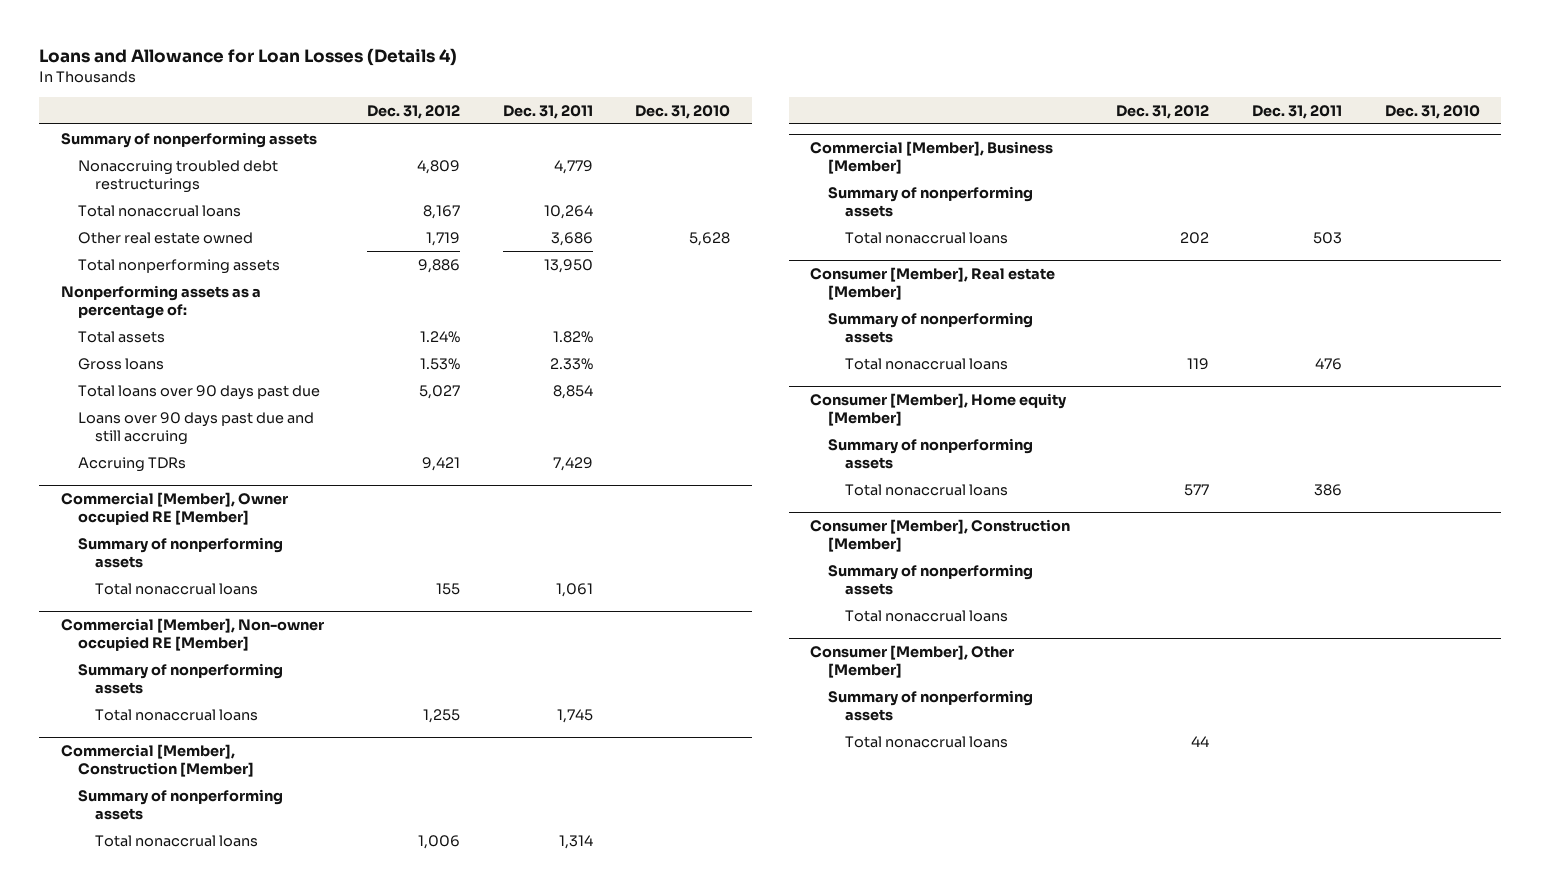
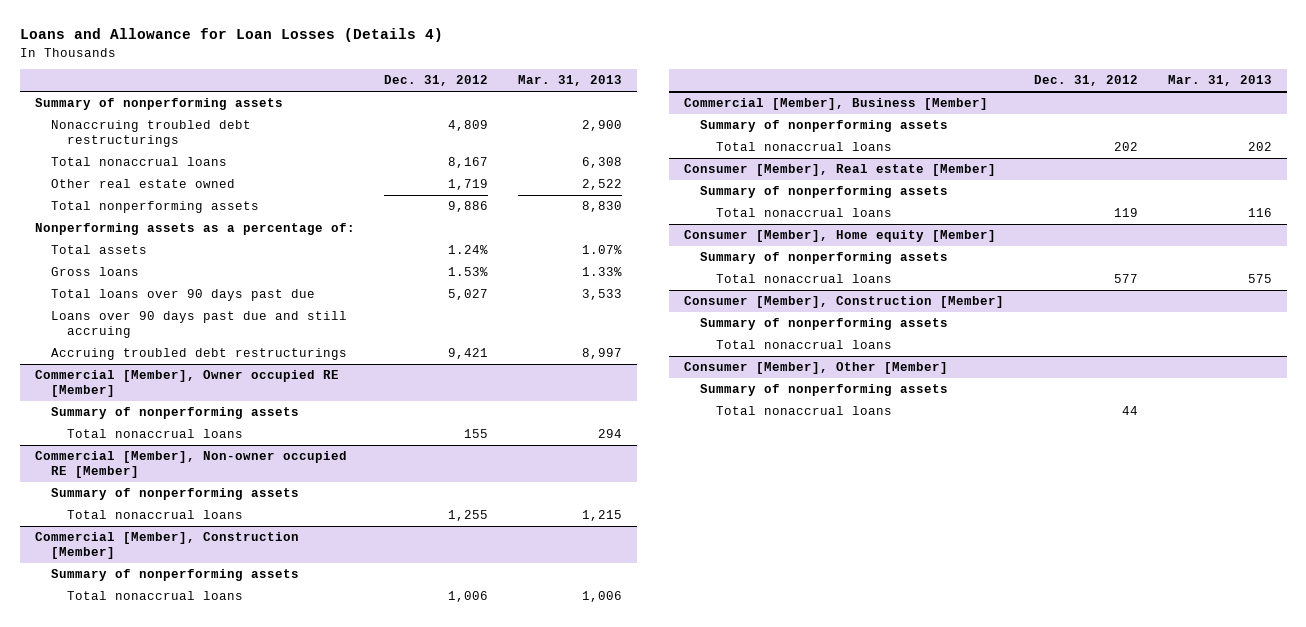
[502,104,593,119] Dec. 31, 2011 -> none
[635,104,731,119] Dec. 31, 2010 -> none
none -> [518,75,623,87] Mar. 31, 2013
[78,456,187,472] Accruing TDRs -> [50,348,347,361] Accruing troubled debt restructurings

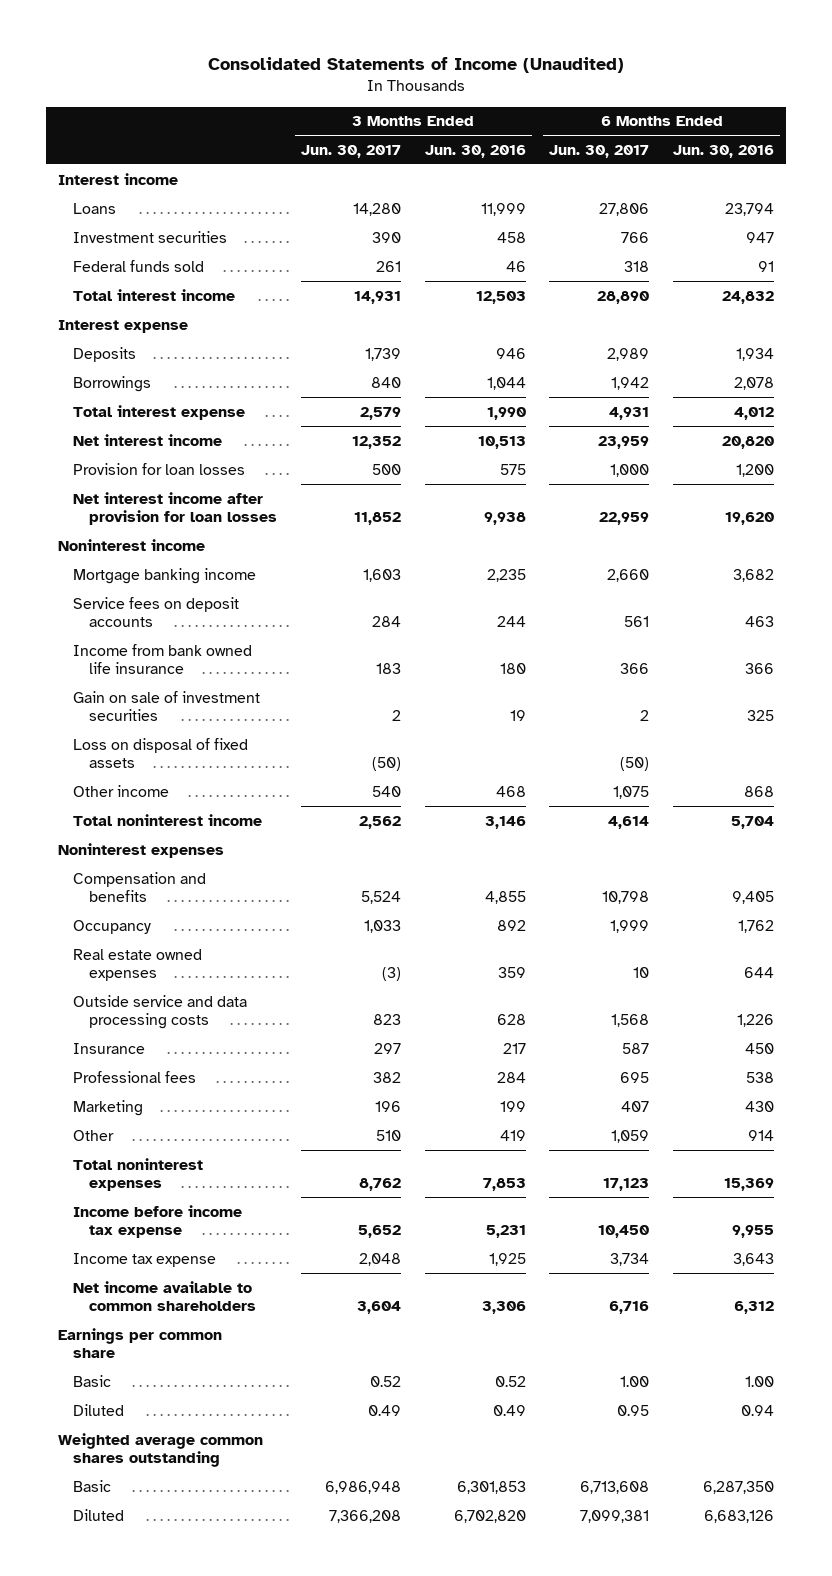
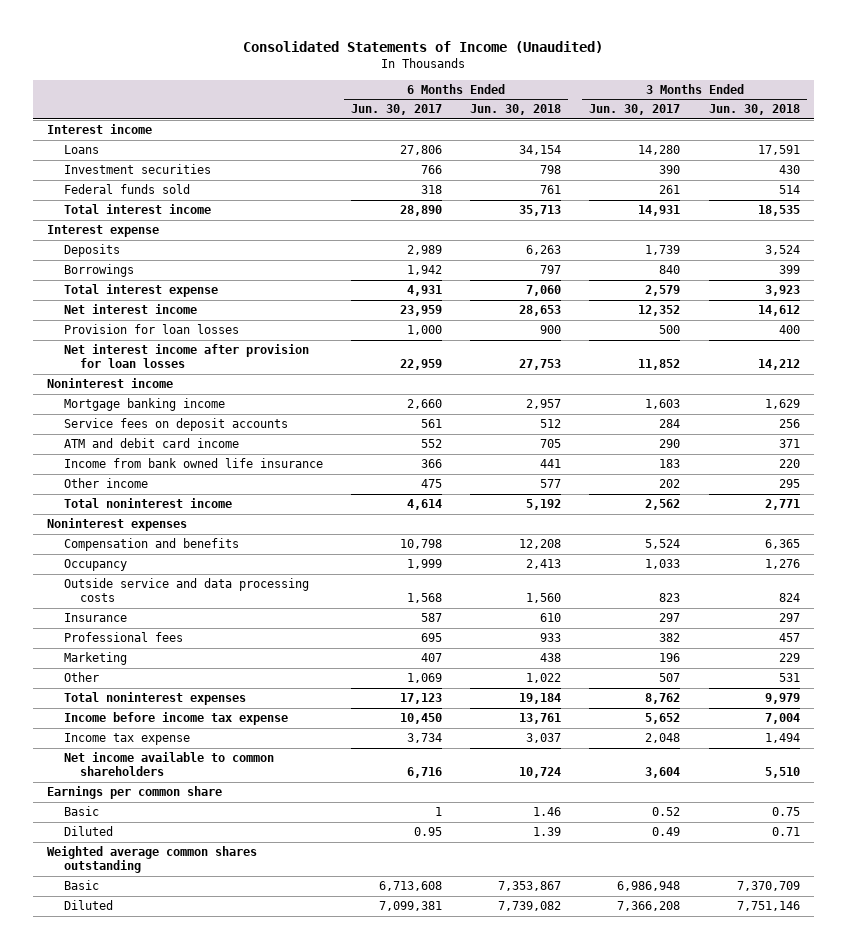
[424,144,526,158] Jun. 30, 2016 -> none
[673,144,775,158] Jun. 30, 2016 -> none
none -> [470,104,562,116] Jun. 30, 2018
none -> [708,104,800,116] Jun. 30, 2018
none -> [63,438,239,449] ATM and debit card income
[73,690,261,721] Gain on sale of investment securities -> none
[73,737,249,768] Loss on disposal of fixed assets -> none
[371,785,401,797] 540 -> [659,479,681,489] 202
[613,785,650,799] 1,075 -> [420,479,442,489] 475
[73,948,203,981] Real estate owned expenses -> none
[375,1129,401,1141] 510 -> [659,673,681,683] 507
[611,1129,650,1143] 1,059 -> [406,673,442,684] 1,069
[620,1375,650,1387] 1.00 -> [434,807,442,817] 1

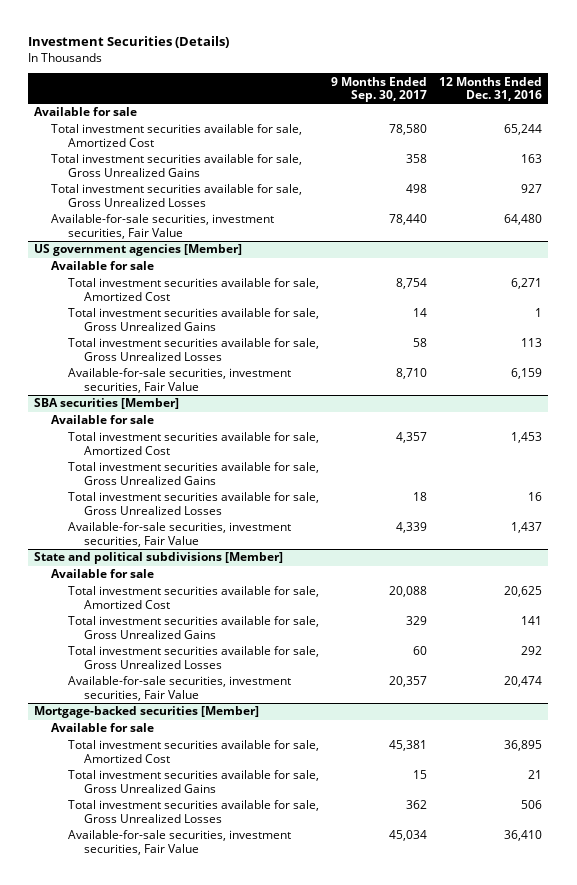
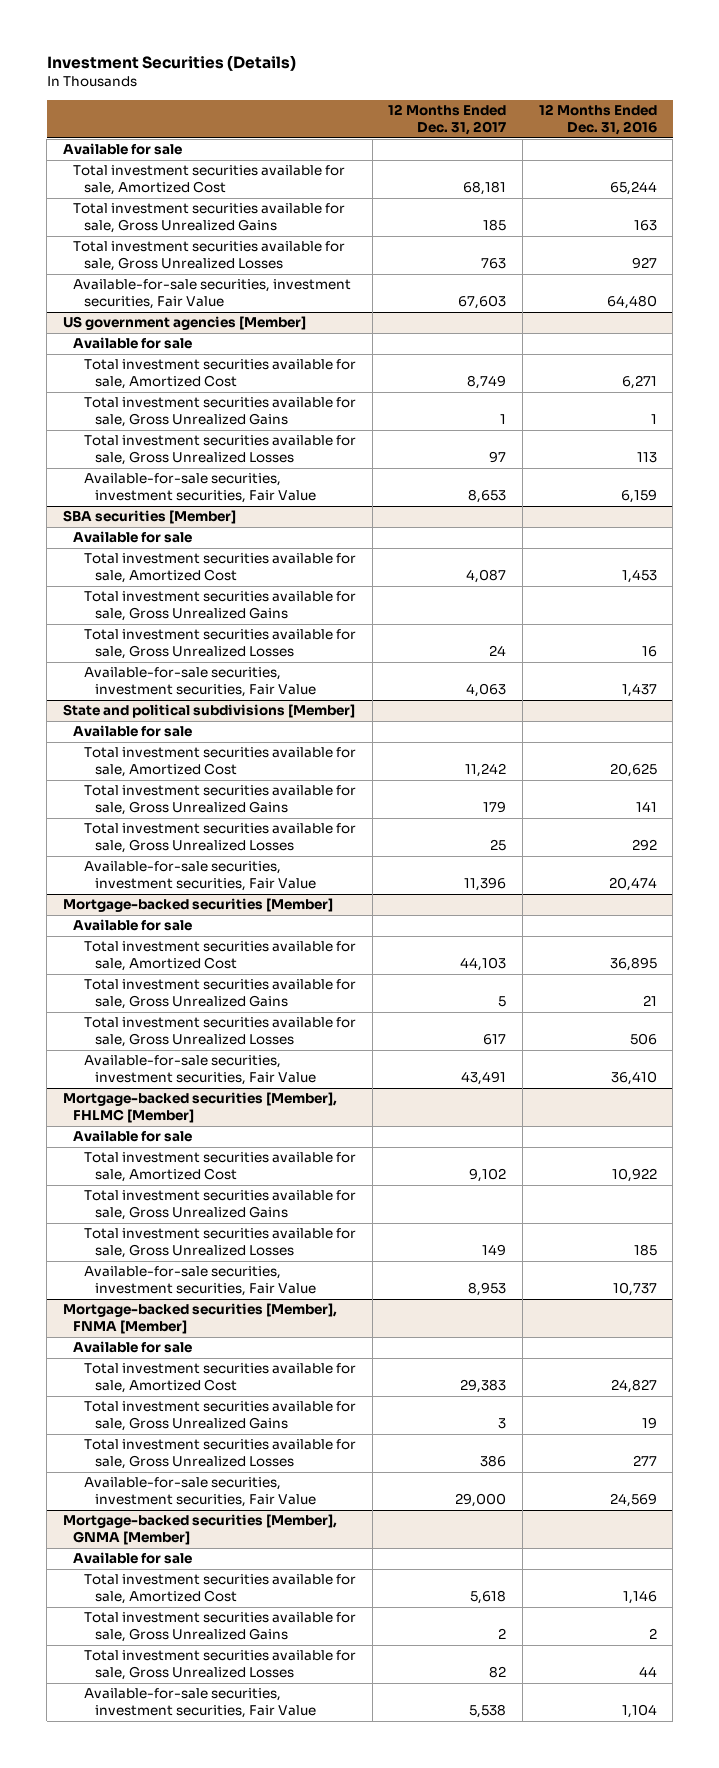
[330,76,427,103] 9 Months Ended Sep. 30, 2017 -> none
none -> [388,104,507,136] 12 Months Ended Dec. 31, 2017
none -> [62,1092,337,1124] Mortgage-backed securities [Member], FHLMC [Member]
none -> [73,1130,193,1143] Available for sale
none -> [84,1152,357,1183] Total investment securities available for sale, Amortized Cost
none -> [84,1190,357,1221] Total investment securities available for sale, Gross Unrealized Gains
none -> [84,1228,357,1259] Total investment securities available for sale, Gross Unrealized Losses
none -> [84,1266,316,1297] Available-for-sale securities, investment securities, Fair Value
none -> [62,1303,337,1335] Mortgage-backed securities [Member], FNMA [Member]
none -> [73,1341,193,1354] Available for sale
none -> [84,1363,357,1394] Total investment securities available for sale, Amortized Cost
none -> [84,1401,357,1432] Total investment securities available for sale, Gross Unrealized Gains
none -> [84,1439,357,1470] Total investment securities available for sale, Gross Unrealized Losses
none -> [84,1477,316,1508] Available-for-sale securities, investment securities, Fair Value
none -> [62,1514,337,1546] Mortgage-backed securities [Member], GNMA [Member]
none -> [73,1552,193,1565] Available for sale
none -> [84,1574,357,1605] Total investment securities available for sale, Amortized Cost
none -> [84,1612,357,1643] Total investment securities available for sale, Gross Unrealized Gains
none -> [84,1650,357,1681] Total investment securities available for sale, Gross Unrealized Losses
none -> [84,1688,316,1719] Available-for-sale securities, investment securities, Fair Value

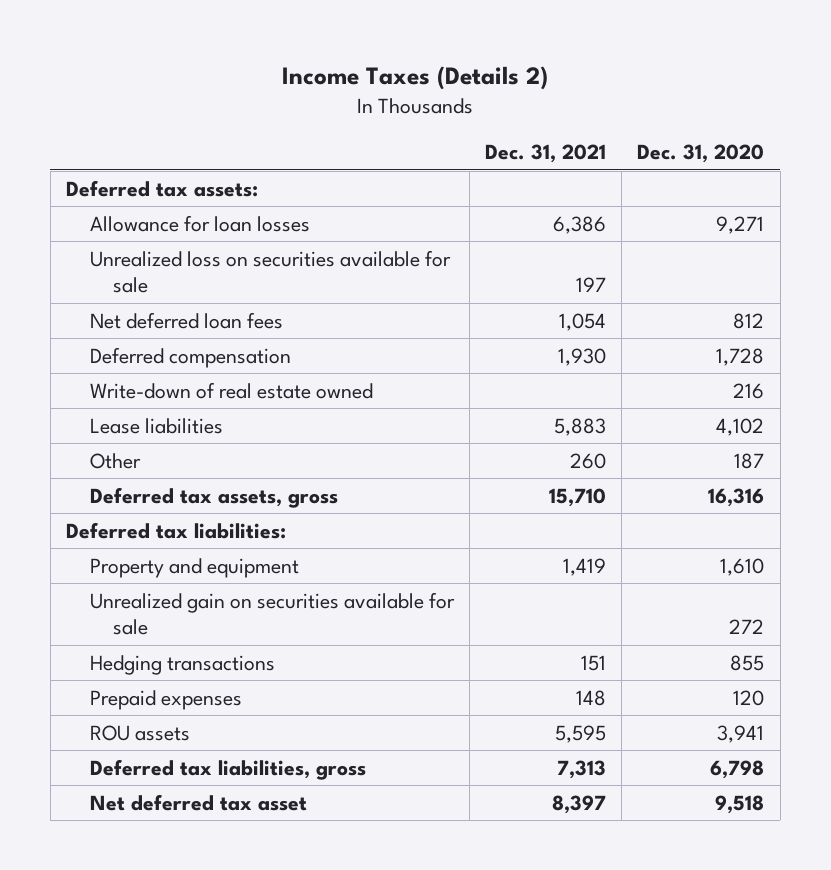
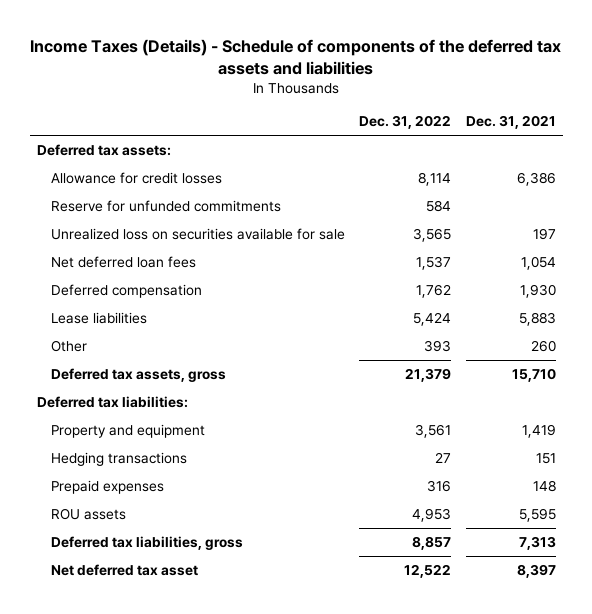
[282,65,549,90] Income Taxes (Details 2) -> [30,38,562,75] Income Taxes (Details) - Schedule of components of the deferred tax assets and liabilities
[637,144,765,164] Dec. 31, 2020 -> none
none -> [359,115,452,130] Dec. 31, 2022
[89,214,310,232] Allowance for loan losses -> [50,172,222,185] Allowance for credit losses
none -> [50,200,281,213] Reserve for unfunded commitments
[89,381,373,399] Write-down of real estate owned -> none
[89,591,455,636] Unrealized gain on securities available for sale -> none

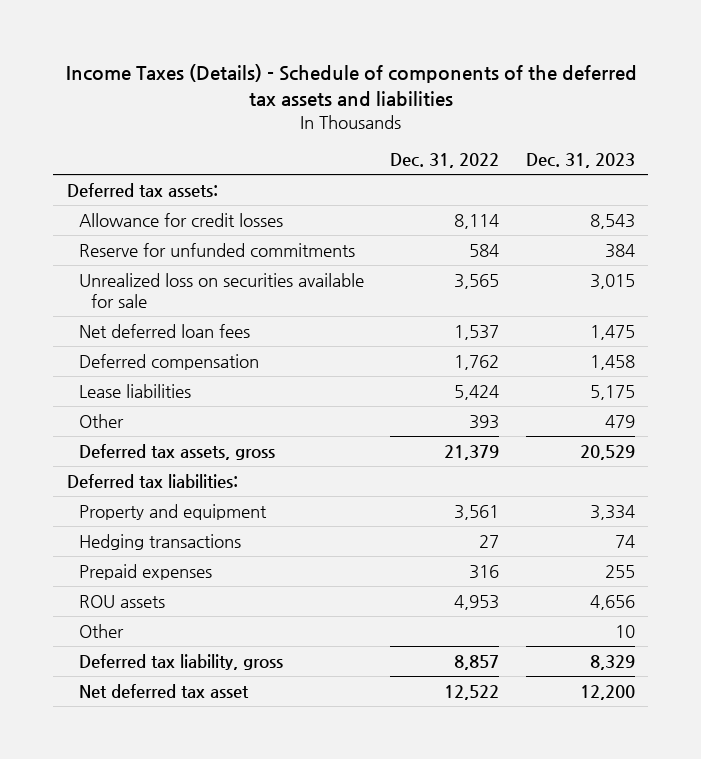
[465,115,556,130] Dec. 31, 2021 -> none
none -> [525,153,635,169] Dec. 31, 2023
none -> [78,623,124,638] Other
[50,536,243,551] Deferred tax liabilities, gross -> [78,653,283,670] Deferred tax liability, gross

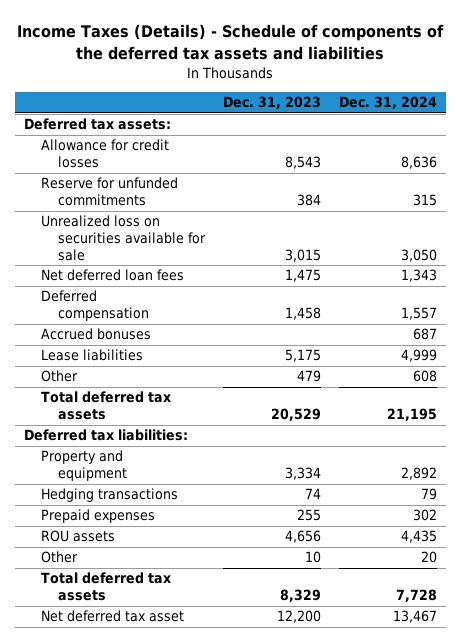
[390,153,500,169] Dec. 31, 2022 -> none
none -> [338,96,437,110] Dec. 31, 2024
none -> [41,328,152,341] Accrued bonuses
[78,443,275,460] Deferred tax assets, gross -> [41,391,172,421] Total deferred tax assets
[78,653,283,670] Deferred tax liability, gross -> [41,572,172,602] Total deferred tax assets

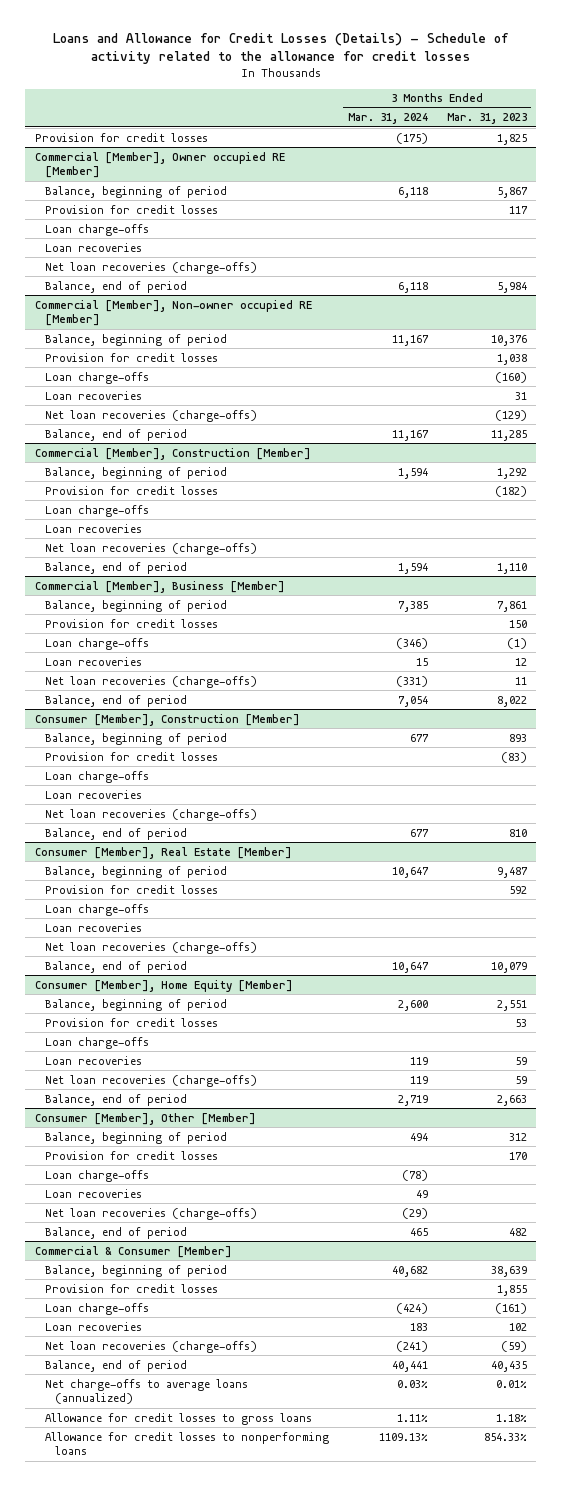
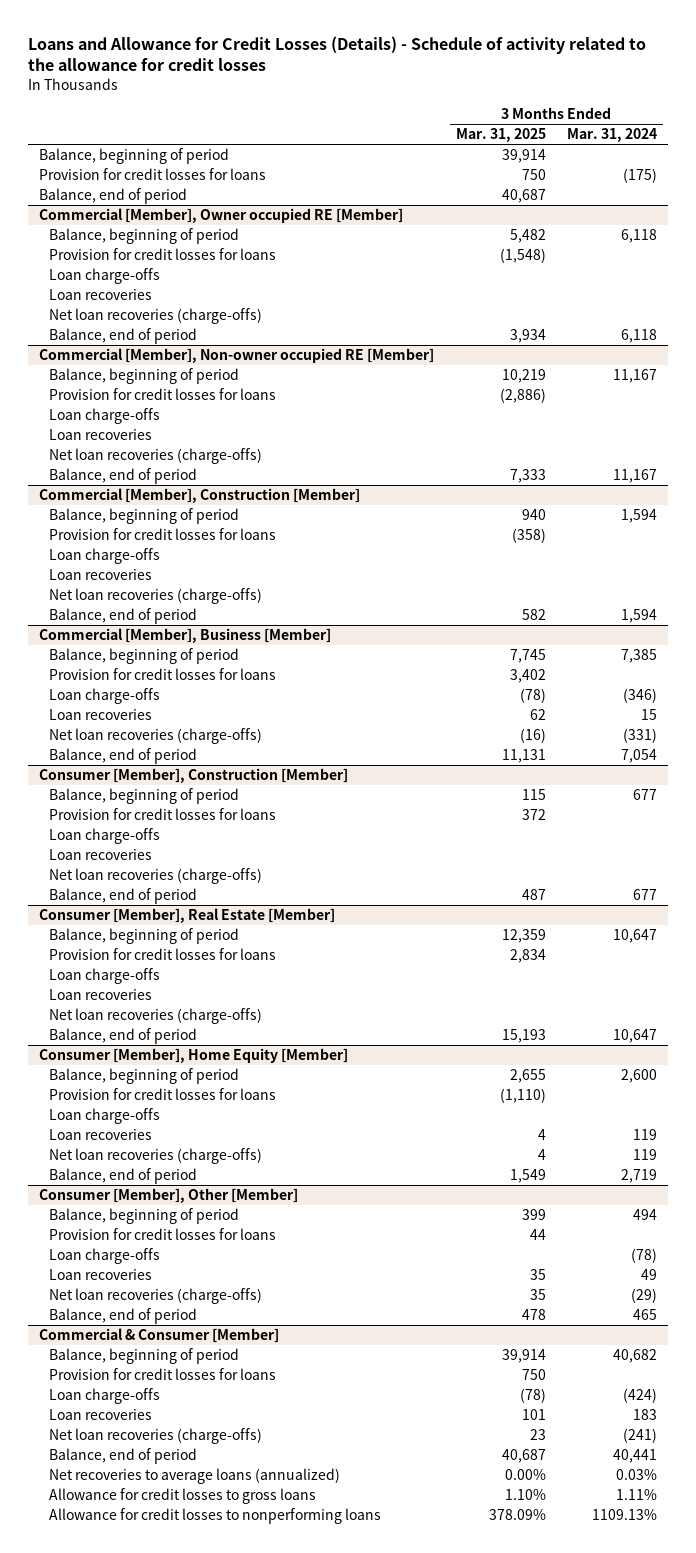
[446,113,527,125] Mar. 31, 2023 -> none
none -> [455,128,546,143] Mar. 31, 2025
none -> [38,148,229,165] Balance, beginning of period
[34,132,208,142] Provision for credit losses -> [38,168,266,181] Provision for credit losses for loans
none -> [38,188,187,205] Balance, end of period
[44,204,218,214] Provision for credit losses -> [49,248,277,261] Provision for credit losses for loans
[44,352,218,362] Provision for credit losses -> [49,388,277,401] Provision for credit losses for loans
[44,485,218,495] Provision for credit losses -> [49,528,277,541] Provision for credit losses for loans
[44,618,218,628] Provision for credit losses -> [49,668,277,681] Provision for credit losses for loans
[44,751,218,761] Provision for credit losses -> [49,808,277,821] Provision for credit losses for loans
[44,884,218,894] Provision for credit losses -> [49,948,277,961] Provision for credit losses for loans
[44,1017,218,1027] Provision for credit losses -> [49,1088,277,1101] Provision for credit losses for loans
[44,1150,218,1160] Provision for credit losses -> [49,1228,277,1241] Provision for credit losses for loans
[44,1283,218,1293] Provision for credit losses -> [49,1368,277,1381] Provision for credit losses for loans
[44,1378,248,1405] Net charge-offs to average loans (annualized) -> [49,1468,341,1485] Net recoveries to average loans (annualized)

